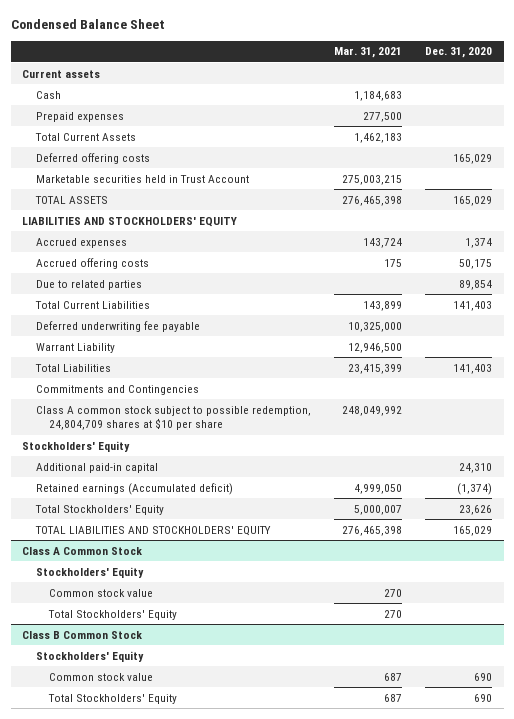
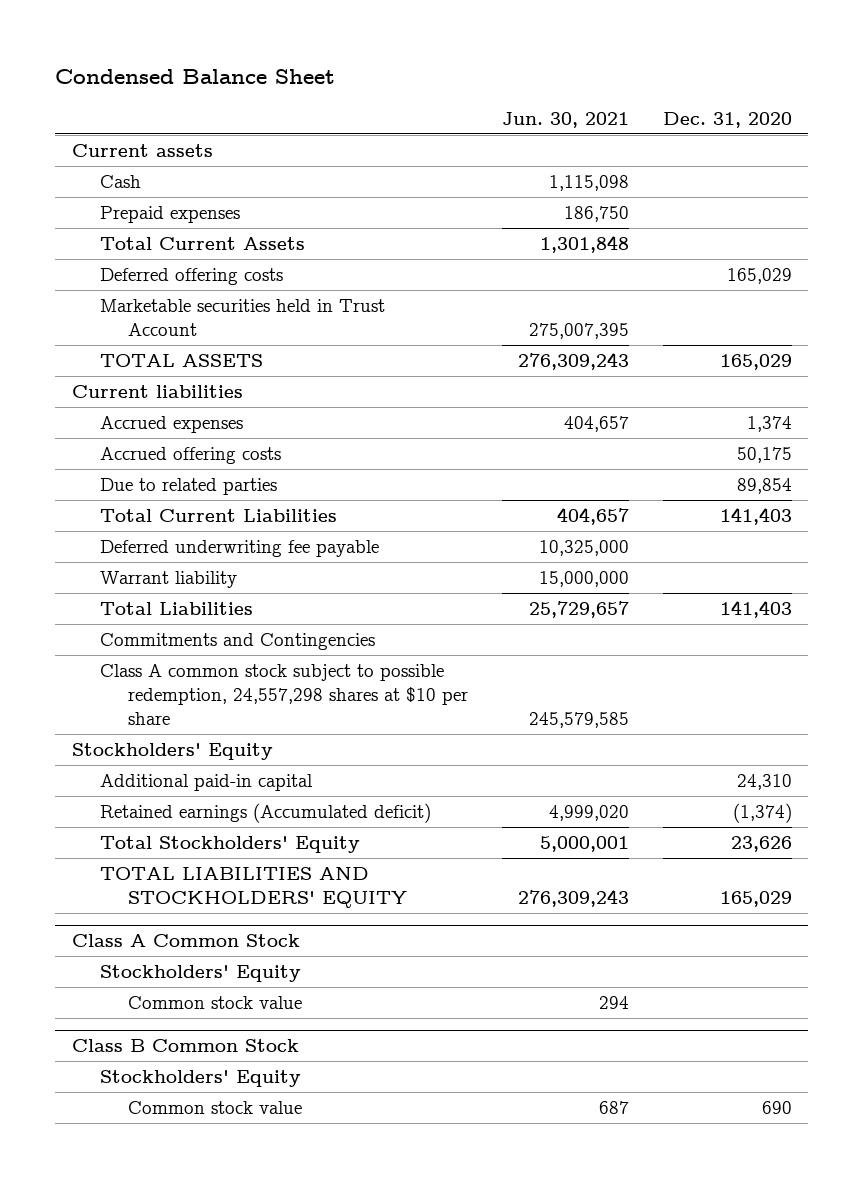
[333,47,402,59] Mar. 31, 2021 -> none
none -> [502,111,630,128] Jun. 30, 2021
[22,216,238,227] LIABILITIES AND STOCKHOLDERS' EQUITY -> none
none -> [71,384,243,398] Current liabilities
[35,342,115,353] Warrant Liability -> [100,570,238,588] Warrant liability
[35,405,311,431] Class A common stock subject to possible redemption, 24,804,709 shares at $10 per share -> [100,663,469,726] Class A common stock subject to possible redemption, 24,557,298 shares at $10 per share
[48,609,178,620] Total Stockholders' Equity -> none
[48,693,178,704] Total Stockholders' Equity -> none

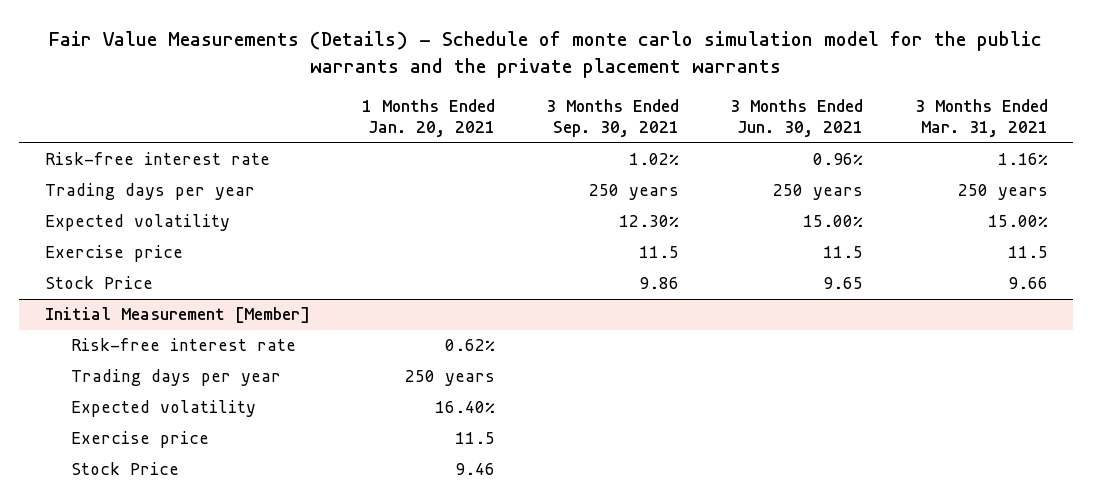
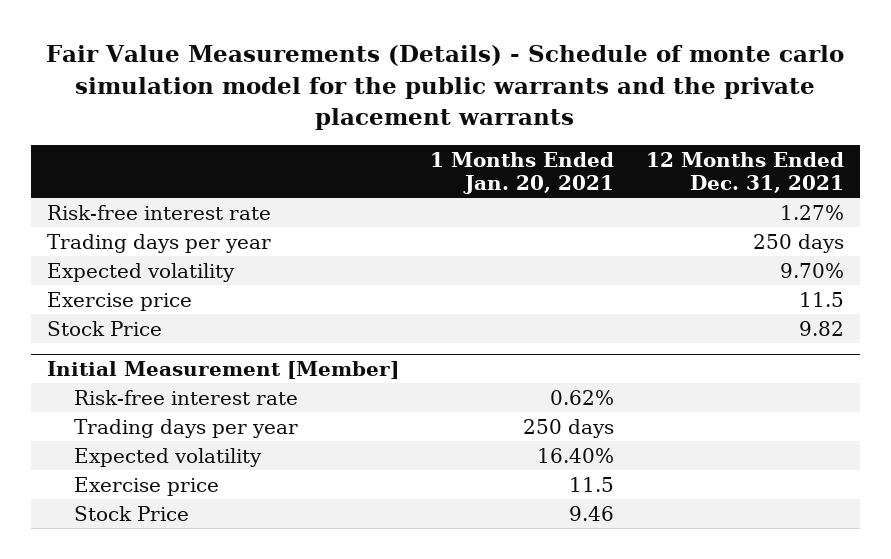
[545,99,679,138] 3 Months Ended Sep. 30, 2021 -> none
[730,99,864,138] 3 Months Ended Jun. 30, 2021 -> none
[914,99,1048,138] 3 Months Ended Mar. 31, 2021 -> none
none -> [645,152,844,194] 12 Months Ended Dec. 31, 2021
[404,370,495,387] 250 years -> [523,418,615,438] 250 days

